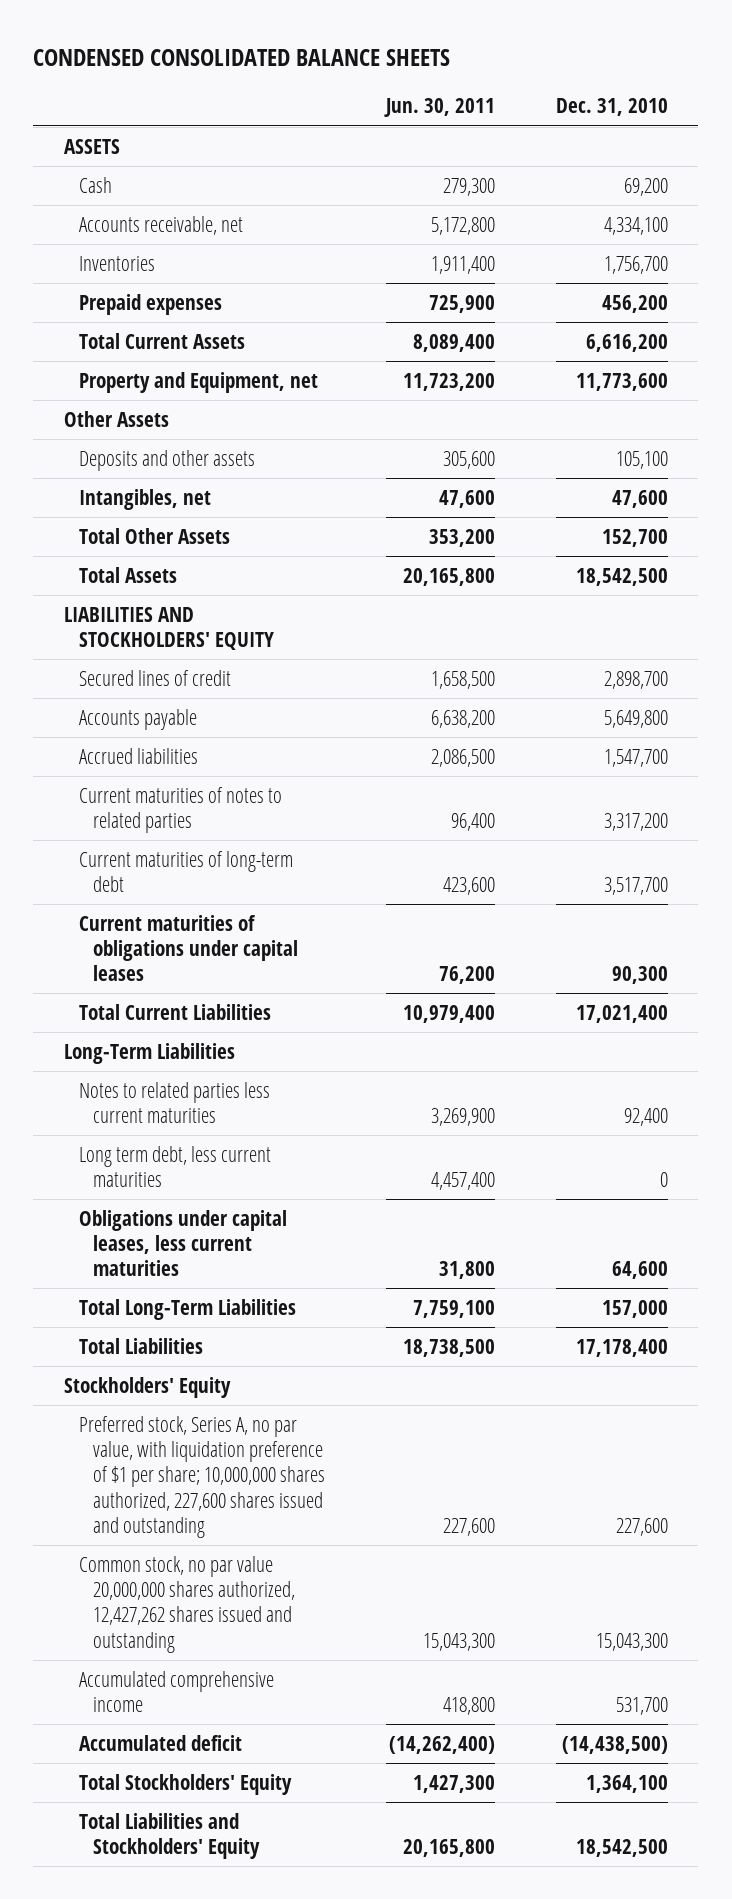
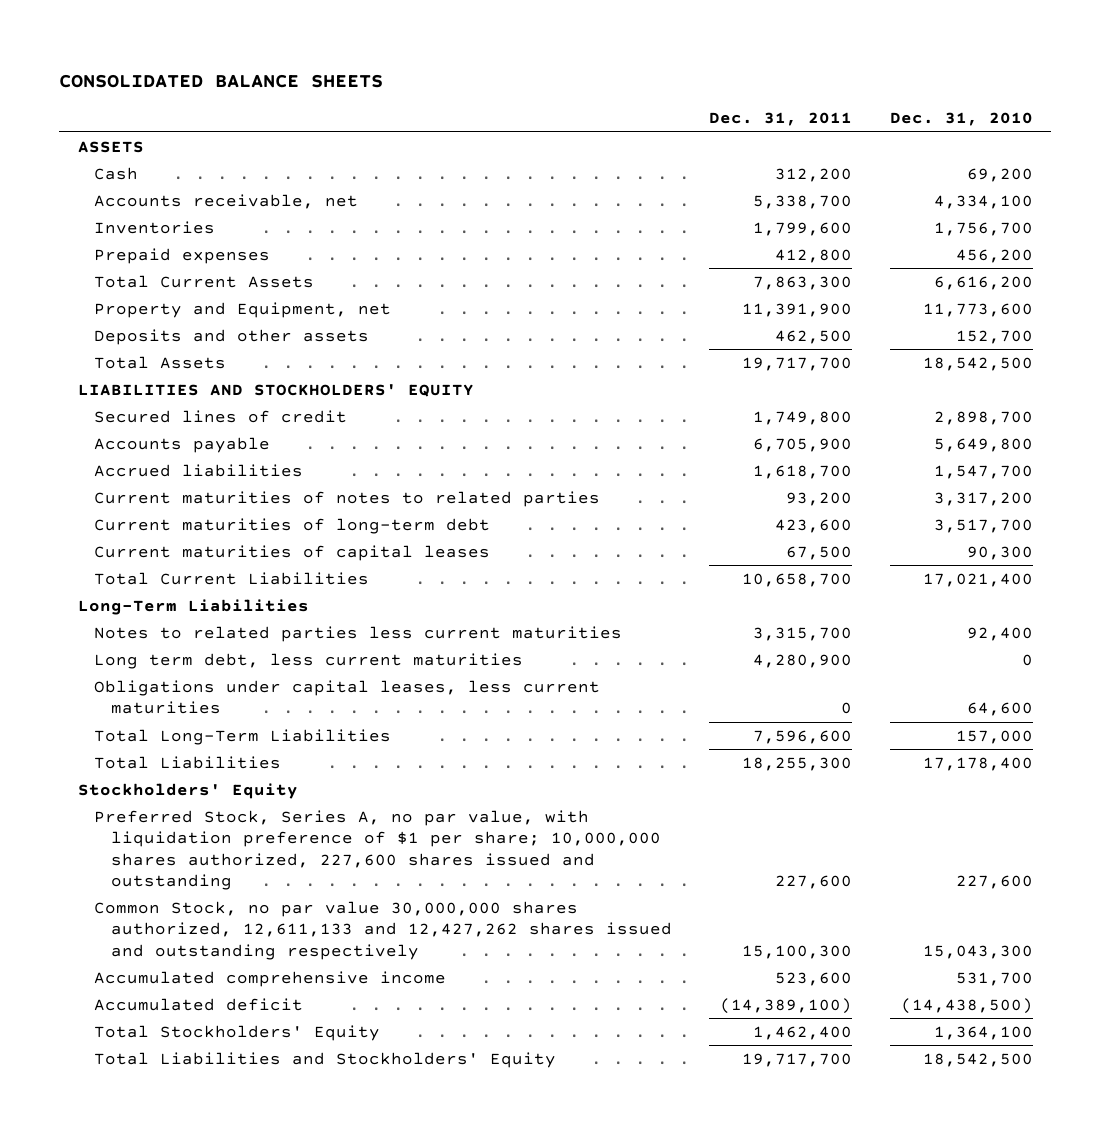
[33,48,451,66] CONDENSED CONSOLIDATED BALANCE SHEETS -> [59,73,384,88] CONSOLIDATED BALANCE SHEETS
[384,98,496,118] Jun. 30, 2011 -> none
none -> [709,112,853,127] Dec. 31, 2011
[63,410,169,427] Other Assets -> none
[78,488,211,510] Intangibles, net -> none
[78,527,230,544] Total Other Assets -> none
[616,450,669,469] 105,100 -> [955,329,1033,344] 152,700
[78,914,299,982] Current maturities of obligations under capital leases -> [94,544,491,561] Current maturities of capital leases
[78,1415,326,1538] Preferred stock, Series A, no par value, with liquidation preference of $1 per share; 10,000,000 shares authorized, 227,600 shares issued and outstanding -> [94,809,661,890] Preferred Stock, Series A, no par value, with liquidation preference of $1 per share; 10,000,000 shares authorized, 227,600 shares issued and outstanding
[78,1555,296,1653] Common stock, no par value 20,000,000 shares authorized, 12,427,262 shares issued and outstanding -> [94,900,672,960] Common Stock, no par value 30,000,000 shares authorized, 12,611,133 and 12,427,262 shares issued and outstanding respectively

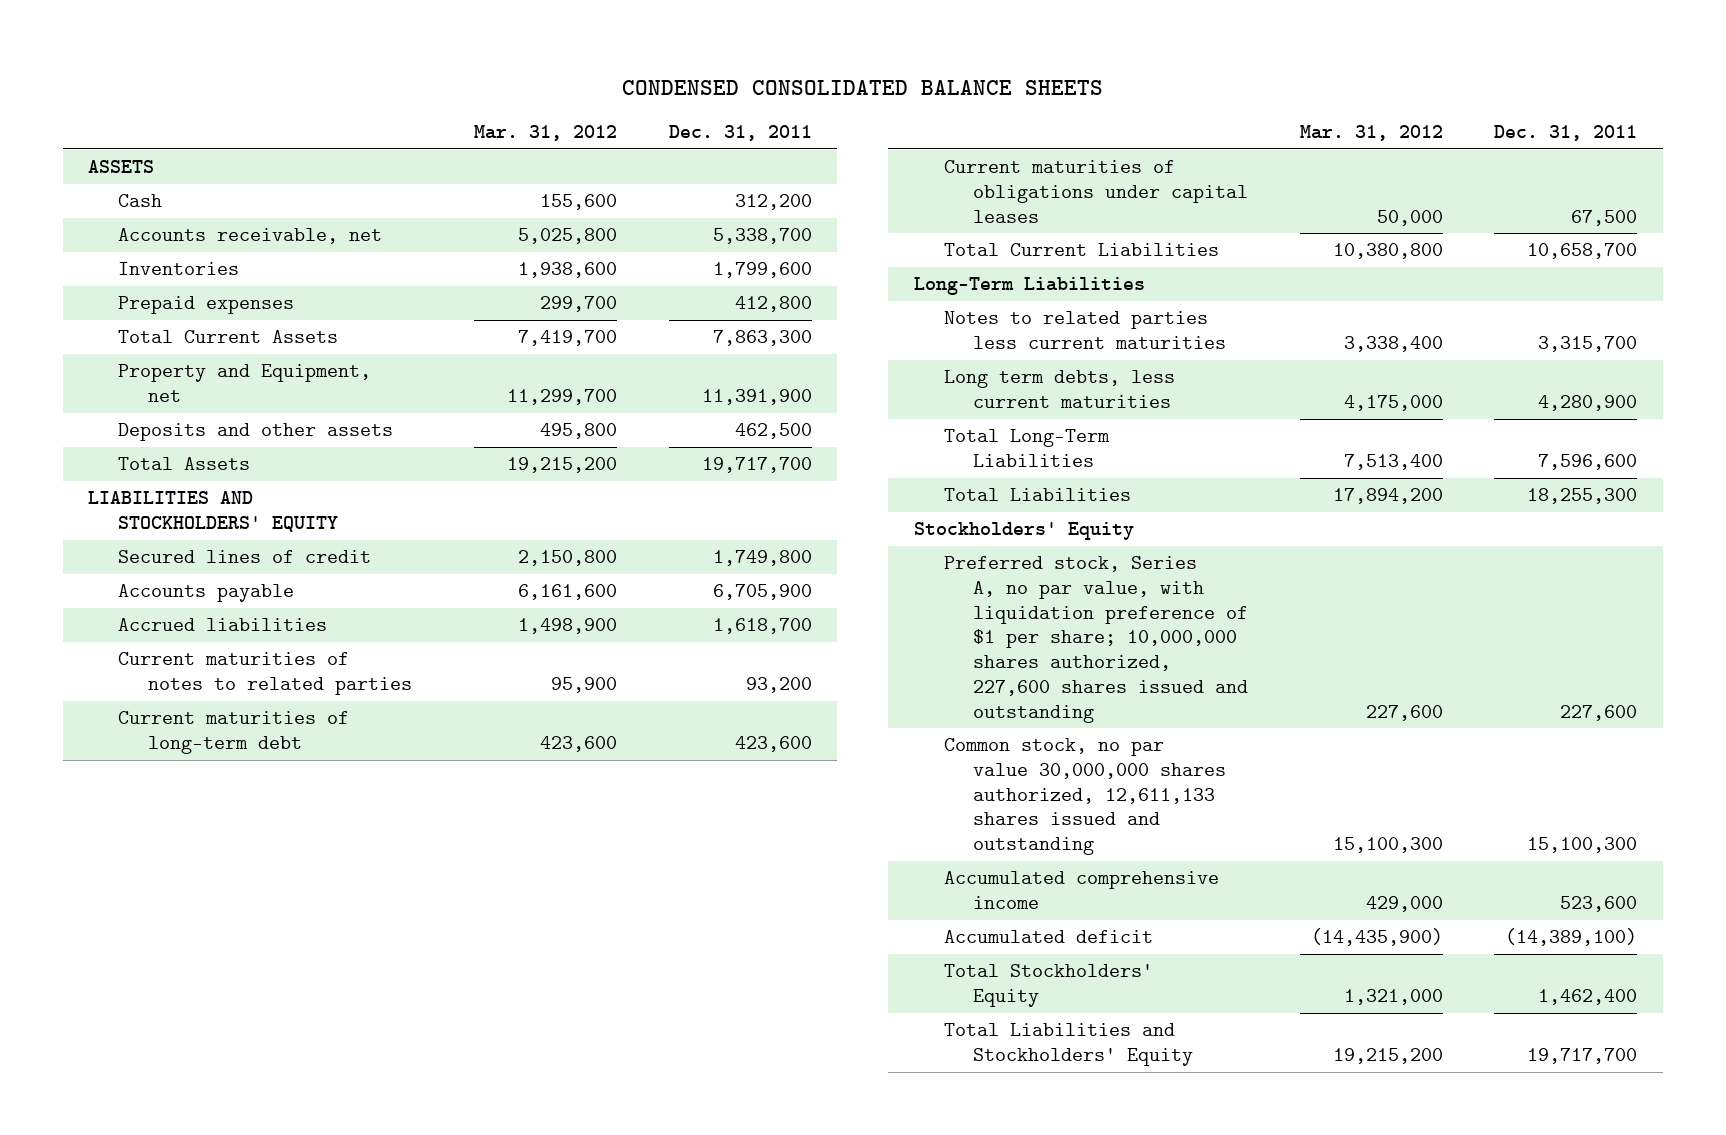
[59,73,384,88] CONSOLIDATED BALANCE SHEETS -> [621,79,1103,95] CONDENSED CONSOLIDATED BALANCE SHEETS
[889,112,1033,127] Dec. 31, 2010 -> none
none -> [474,125,618,142] Mar. 31, 2012
[94,544,491,561] Current maturities of capital leases -> [943,160,1249,223] Current maturities of obligations under capital leases
[94,679,601,715] Obligations under capital leases, less current maturities -> none
[94,652,524,669] Long term debt, less current maturities -> [943,370,1175,408] Long term debts, less current maturities
[94,809,661,890] Preferred Stock, Series A, no par value, with liquidation preference of $1 per share; 10,000,000 shares authorized, 227,600 shares issued and outstanding -> [943,556,1249,723] Preferred stock, Series A, no par value, with liquidation preference of $1 per share; 10,000,000 shares authorized, 227,600 shares issued and outstanding
[94,900,672,960] Common Stock, no par value 30,000,000 shares authorized, 12,611,133 and 12,427,262 shares issued and outstanding respectively -> [943,738,1227,856] Common stock, no par value 30,000,000 shares authorized, 12,611,133 shares issued and outstanding

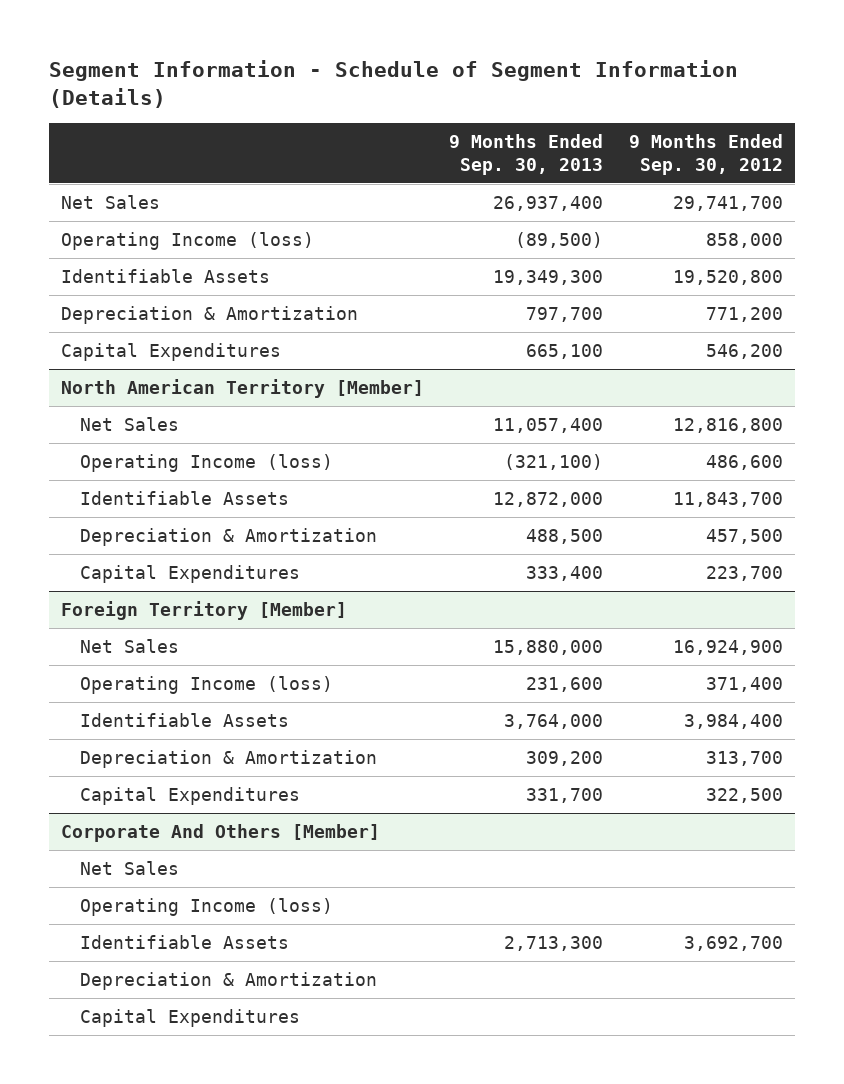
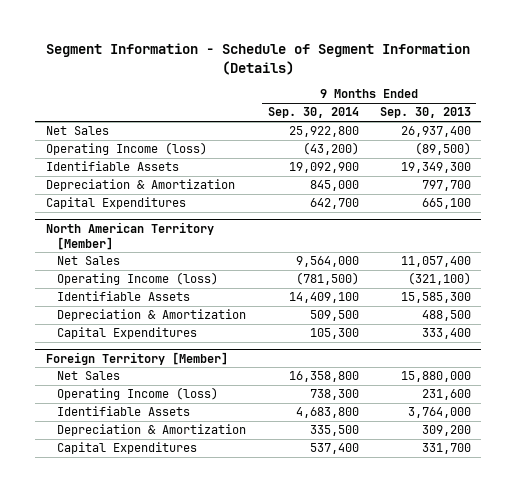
[628,133,783,175] 9 Months Ended Sep. 30, 2012 -> none
none -> [267,107,359,119] Sep. 30, 2014
[493,492,604,508] 12,872,000 -> [400,292,471,304] 15,585,300
[61,824,381,843] Corporate And Others [Member] -> none
[79,861,179,876] Net Sales -> none
[79,898,333,917] Operating Income (loss) -> none
[79,935,289,950] Identifiable Assets -> none
[79,972,377,991] Depreciation & Amortization -> none
[79,1009,300,1028] Capital Expenditures -> none

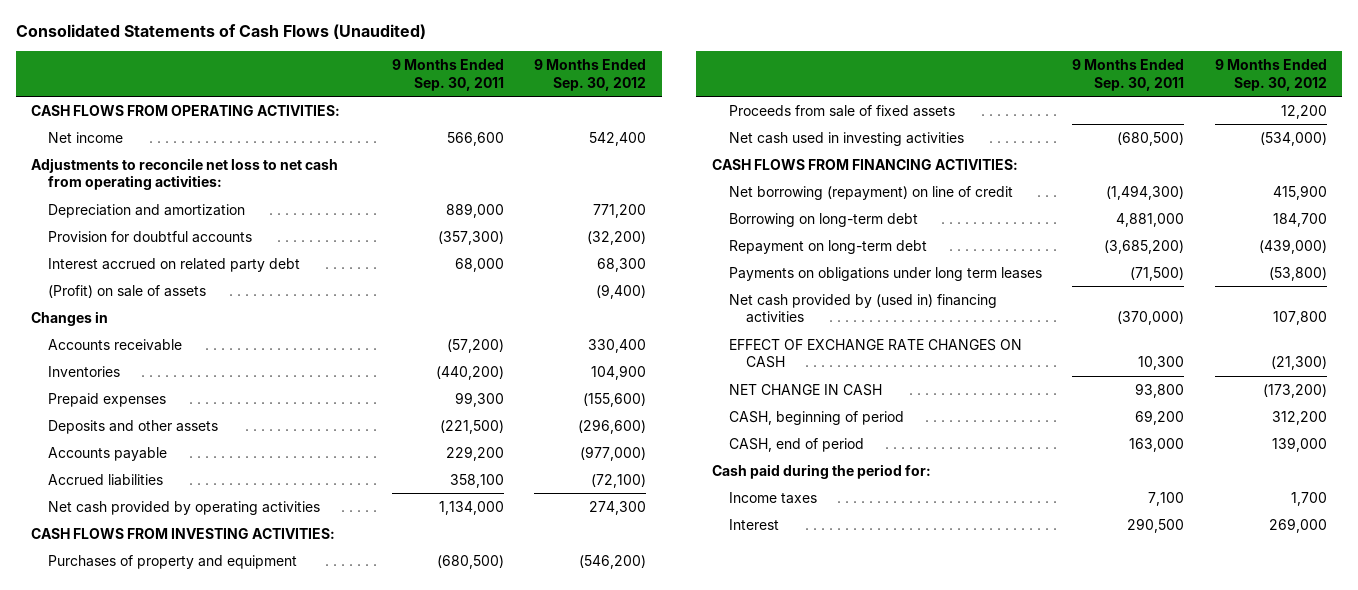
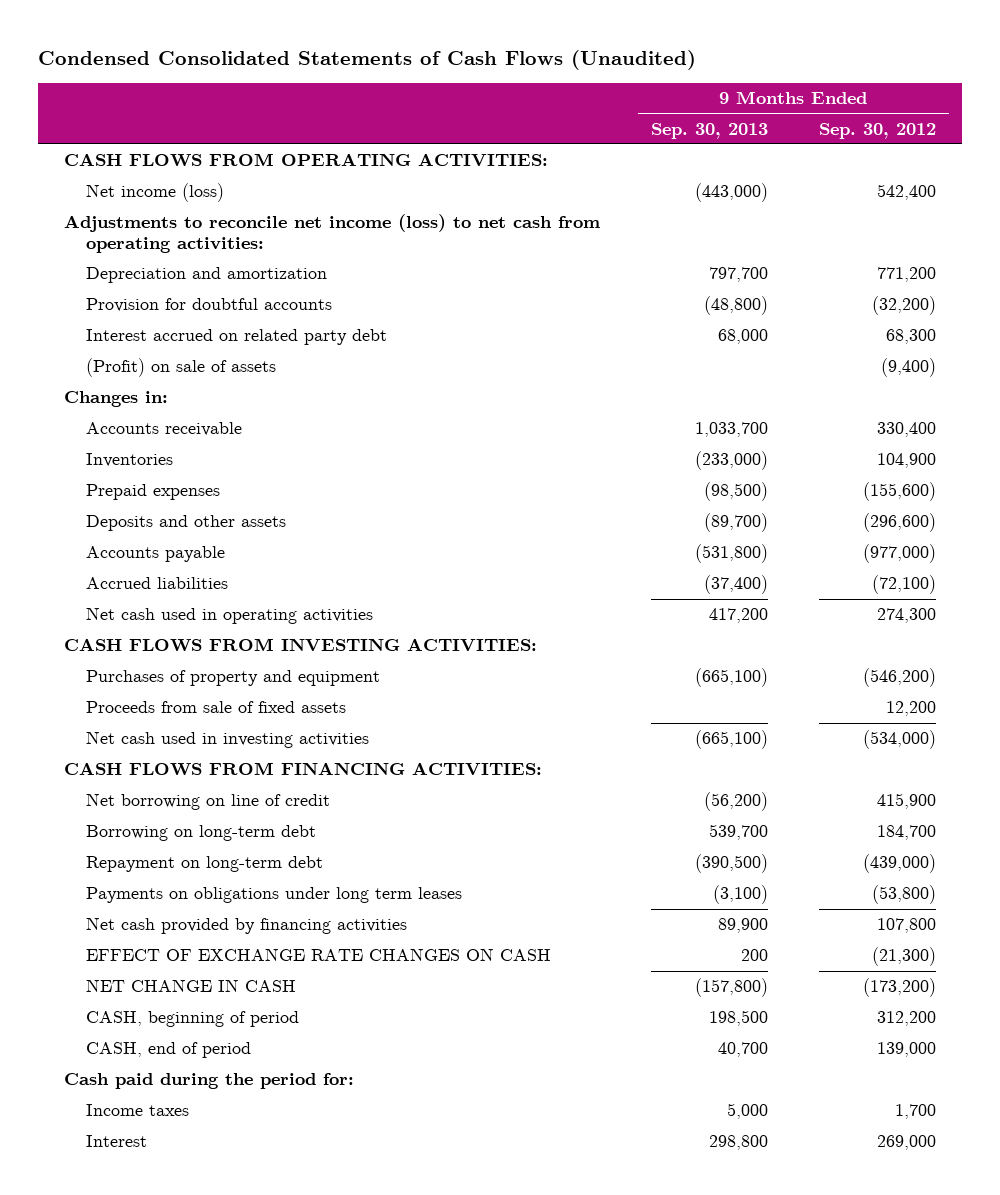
[15,24,426,40] Consolidated Statements of Cash Flows (Unaudited) -> [38,50,697,71] Condensed Consolidated Statements of Cash Flows (Unaudited)
[391,58,504,91] 9 Months Ended Sep. 30, 2011 -> none
none -> [650,122,768,139] Sep. 30, 2013
[48,131,124,143] Net income -> [85,183,224,203] Net income (loss)
[31,157,339,191] Adjustments to reconcile net loss to net cash from operating activities: -> [63,214,600,254] Adjustments to reconcile net income (loss) to net cash from operating activities:
[31,310,109,326] Changes in -> [63,391,168,408] Changes in:
[48,500,321,515] Net cash provided by operating activities -> [85,607,373,625] Net cash used in operating activities
[728,185,1013,200] Net borrowing (repayment) on line of credit -> [85,793,330,811] Net borrowing on line of credit
[728,293,997,324] Net cash provided by (used in) financing activities -> [85,917,407,935] Net cash provided by financing activities

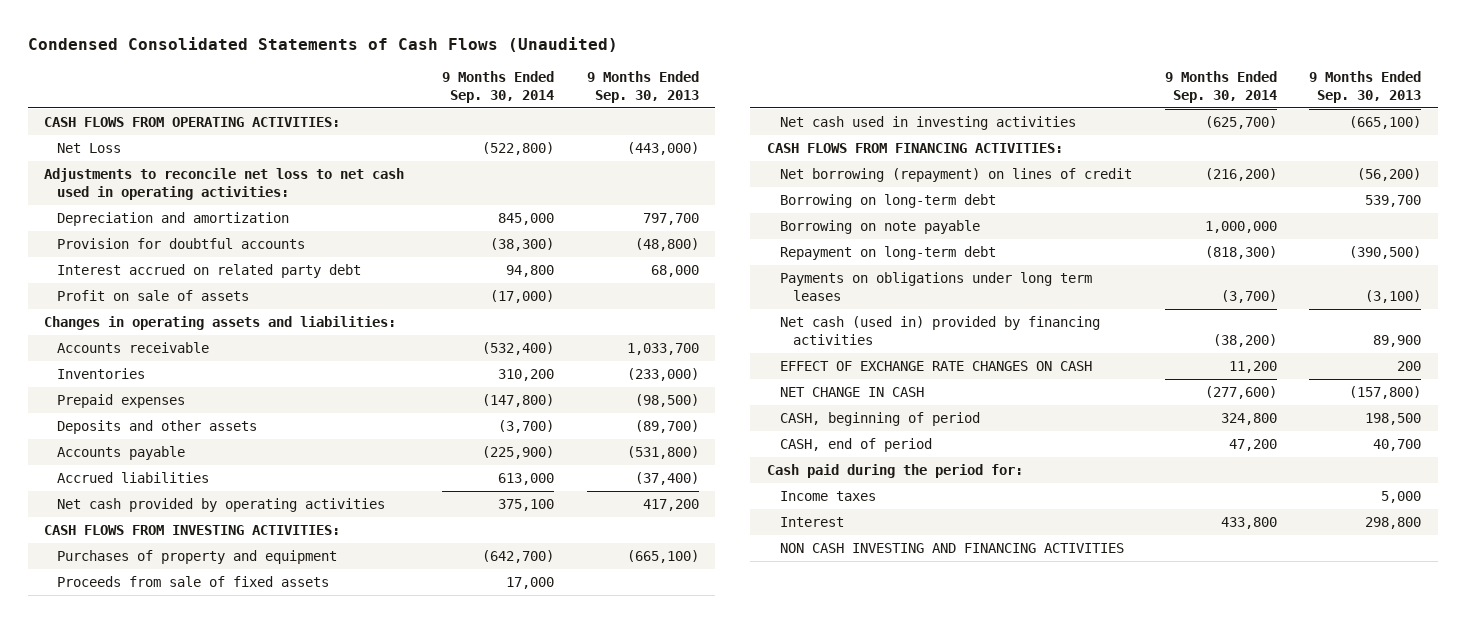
[819,122,937,139] Sep. 30, 2012 -> none
none -> [442,71,555,103] 9 Months Ended Sep. 30, 2014
[85,183,224,203] Net income (loss) -> [57,143,122,154] Net Loss
[63,214,600,254] Adjustments to reconcile net income (loss) to net cash from operating activities: -> [44,168,405,201] Adjustments to reconcile net loss to net cash used in operating activities:
[85,358,276,378] (Profit) on sale of assets -> [57,290,250,302] Profit on sale of assets
[63,391,168,408] Changes in: -> [44,316,397,331] Changes in operating assets and liabilities:
[85,607,373,625] Net cash used in operating activities -> [57,498,386,513] Net cash provided by operating activities
[85,793,330,811] Net borrowing on line of credit -> [780,168,1133,183] Net borrowing (repayment) on lines of credit
none -> [780,220,981,235] Borrowing on note payable
[85,917,407,935] Net cash provided by financing activities -> [780,316,1101,346] Net cash (used in) provided by financing activities
none -> [780,543,1125,554] NON CASH INVESTING AND FINANCING ACTIVITIES

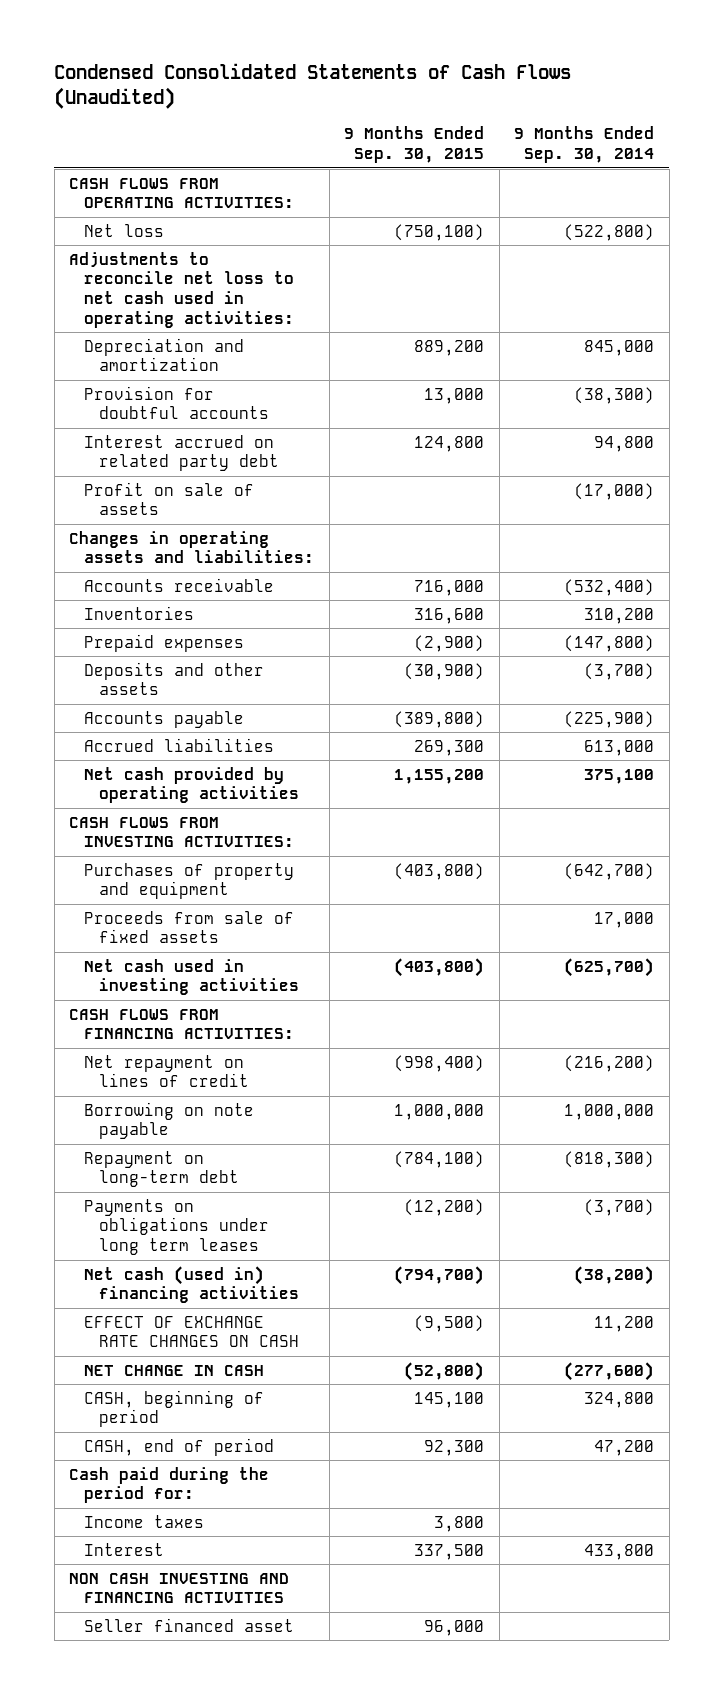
[586,71,699,103] 9 Months Ended Sep. 30, 2013 -> none
none -> [344,126,485,164] 9 Months Ended Sep. 30, 2015
[57,143,122,154] Net Loss -> [83,223,164,237] Net loss
[780,194,997,209] Borrowing on long-term debt -> none
[780,168,1133,183] Net borrowing (repayment) on lines of credit -> [83,1054,249,1088] Net repayment on lines of credit
[780,316,1101,346] Net cash (used in) provided by financing activities -> [83,1265,299,1304] Net cash (used in) financing activities
none -> [83,1617,294,1632] Seller financed asset

